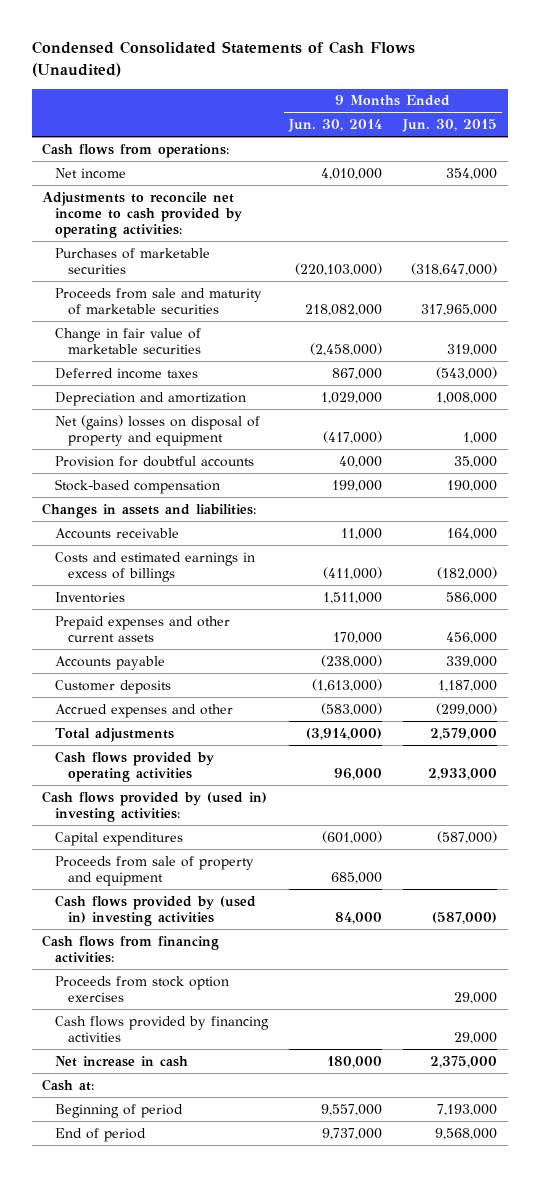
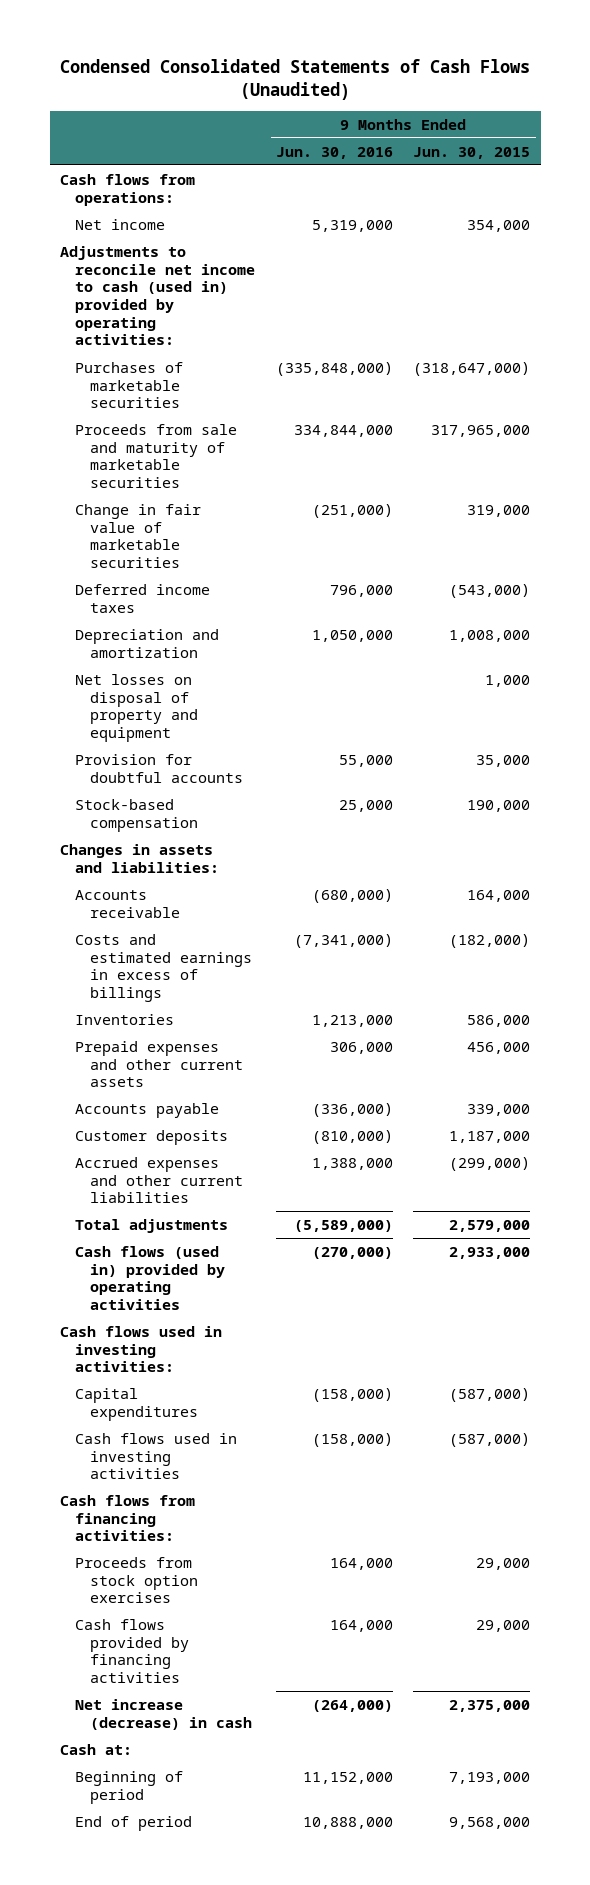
[288,119,383,133] Jun. 30, 2014 -> none
none -> [275,146,393,159] Jun. 30, 2016
[42,191,243,238] Adjustments to reconcile net income to cash provided by operating activities: -> [59,245,256,346] Adjustments to reconcile net income to cash (used in) provided by operating activities:
[55,414,261,446] Net (gains) losses on disposal of property and equipment -> [75,673,199,742] Net losses on disposal of property and equipment
[55,703,234,718] Accrued expenses and other -> [75,1156,244,1204] Accrued expenses and other current liabilities
[55,750,215,782] Cash flows provided by operating activities -> [75,1245,226,1310] Cash flows (used in) provided by operating activities
[42,790,268,822] Cash flows provided by (used in) investing activities: -> [59,1325,222,1373] Cash flows used in investing activities:
[55,855,255,886] Proceeds from sale of property and equipment -> none
[55,894,257,926] Cash flows provided by (used in) investing activities -> [75,1432,238,1480] Cash flows used in investing activities
[55,1055,189,1067] Net increase in cash -> [75,1698,253,1730] Net increase (decrease) in cash

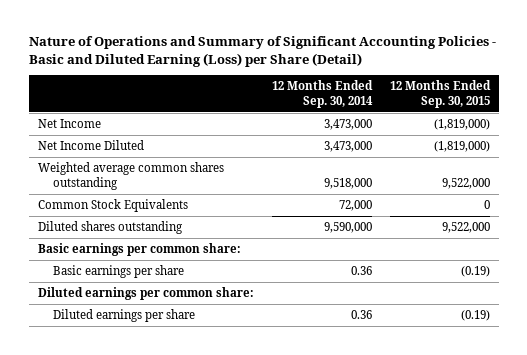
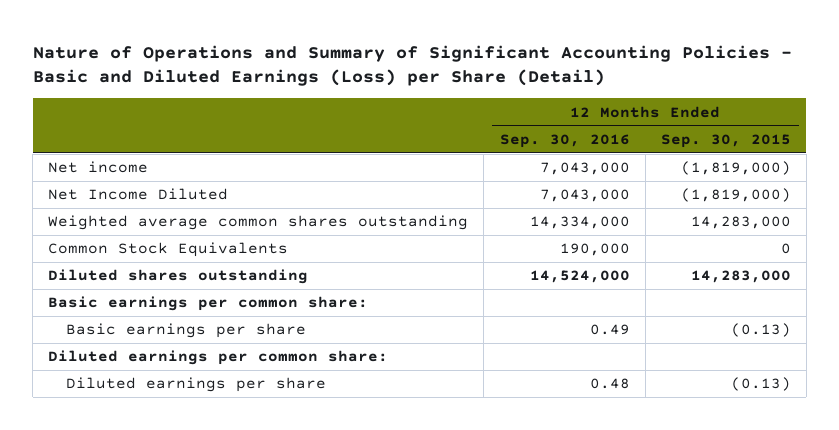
[28,36,496,67] Nature of Operations and Summary of Significant Accounting Policies - Basic and Diluted Earning (Loss) per Share (Detail) -> [32,44,792,87] Nature of Operations and Summary of Significant Accounting Policies - Basic and Diluted Earnings (Loss) per Share (Detail)
[271,80,373,108] 12 Months Ended Sep. 30, 2014 -> none
none -> [499,133,630,148] Sep. 30, 2016
[37,119,101,129] Net Income -> [48,161,149,174] Net income
[441,177,490,189] 9,522,000 -> [690,216,791,230] 14,283,000
[441,222,490,234] 9,522,000 -> [690,270,791,284] 14,283,000
[460,266,490,278] (0.19) -> [730,323,791,338] (0.13)
[460,310,490,322] (0.19) -> [730,377,791,392] (0.13)

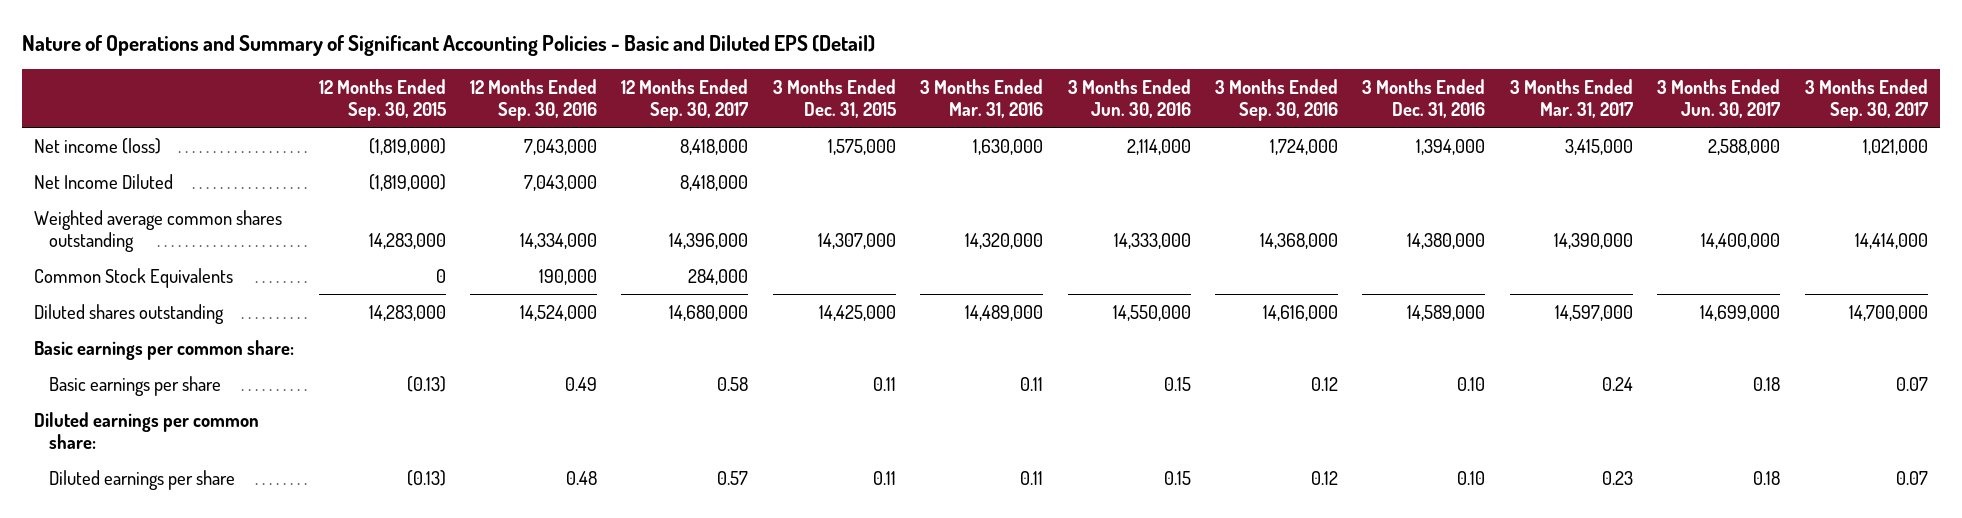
[32,44,792,87] Nature of Operations and Summary of Significant Accounting Policies - Basic and Diluted Earnings (Loss) per Share (Detail) -> [22,34,876,56] Nature of Operations and Summary of Significant Accounting Policies - Basic and Diluted EPS (Detail)
none -> [621,78,749,121] 12 Months Ended Sep. 30, 2017
none -> [772,78,896,118] 3 Months Ended Dec. 31, 2015
none -> [920,78,1044,118] 3 Months Ended Mar. 31, 2016
none -> [1067,78,1191,118] 3 Months Ended Jun. 30, 2016
none -> [1214,78,1338,121] 3 Months Ended Sep. 30, 2016
none -> [1362,78,1486,118] 3 Months Ended Dec. 31, 2016
none -> [1509,78,1633,118] 3 Months Ended Mar. 31, 2017
none -> [1657,78,1781,118] 3 Months Ended Jun. 30, 2017
none -> [1804,78,1928,121] 3 Months Ended Sep. 30, 2017
[48,161,149,174] Net income -> [34,137,162,154] Net income (loss)

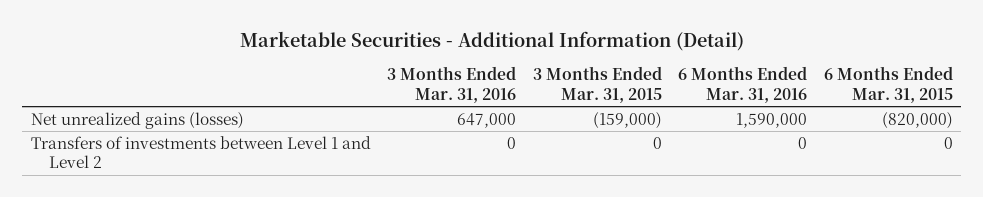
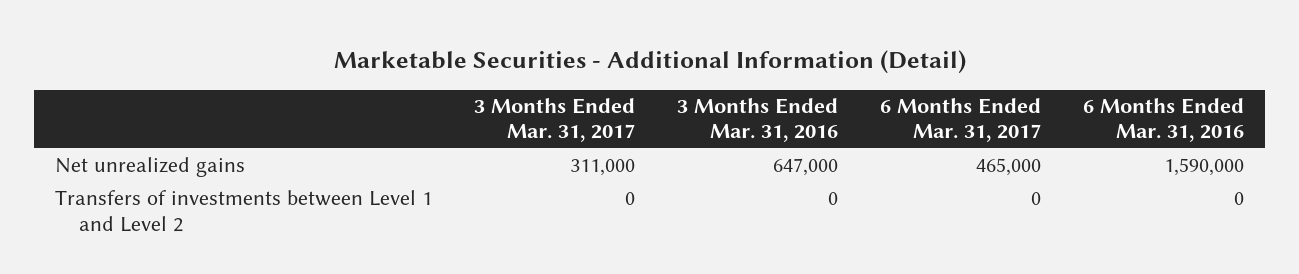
[532,66,662,103] 3 Months Ended Mar. 31, 2015 -> none
[823,66,953,103] 6 Months Ended Mar. 31, 2015 -> none
none -> [474,98,636,143] 3 Months Ended Mar. 31, 2017
none -> [880,98,1042,143] 6 Months Ended Mar. 31, 2017
[30,111,244,129] Net unrealized gains (losses) -> [54,157,245,178] Net unrealized gains

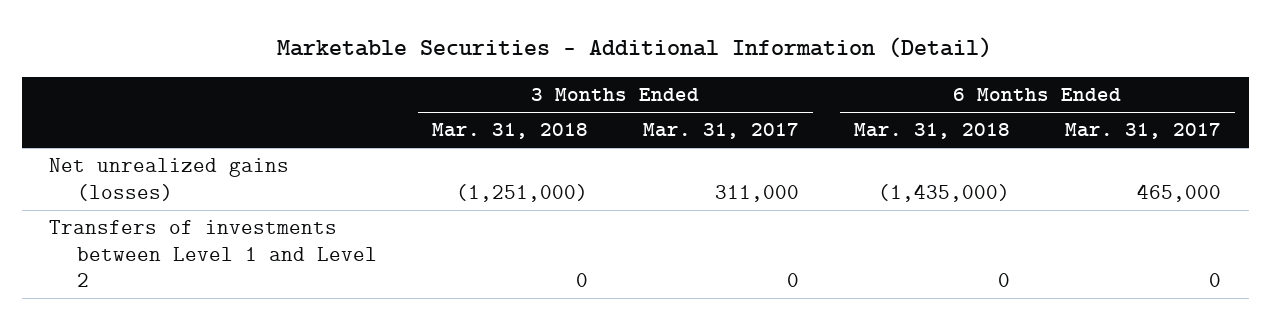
[677,98,839,143] 3 Months Ended Mar. 31, 2016 -> none
[1083,98,1245,143] 6 Months Ended Mar. 31, 2016 -> none
none -> [431,123,588,140] Mar. 31, 2018
none -> [853,123,1010,140] Mar. 31, 2018
[54,157,245,178] Net unrealized gains -> [49,158,290,201] Net unrealized gains (losses)

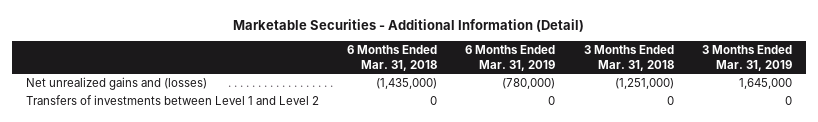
[642,123,799,140] Mar. 31, 2017 -> none
[1065,123,1222,140] Mar. 31, 2017 -> none
none -> [465,45,556,71] 6 Months Ended Mar. 31, 2019
none -> [701,45,792,71] 3 Months Ended Mar. 31, 2019
[49,158,290,201] Net unrealized gains (losses) -> [26,77,208,91] Net unrealized gains and (losses)

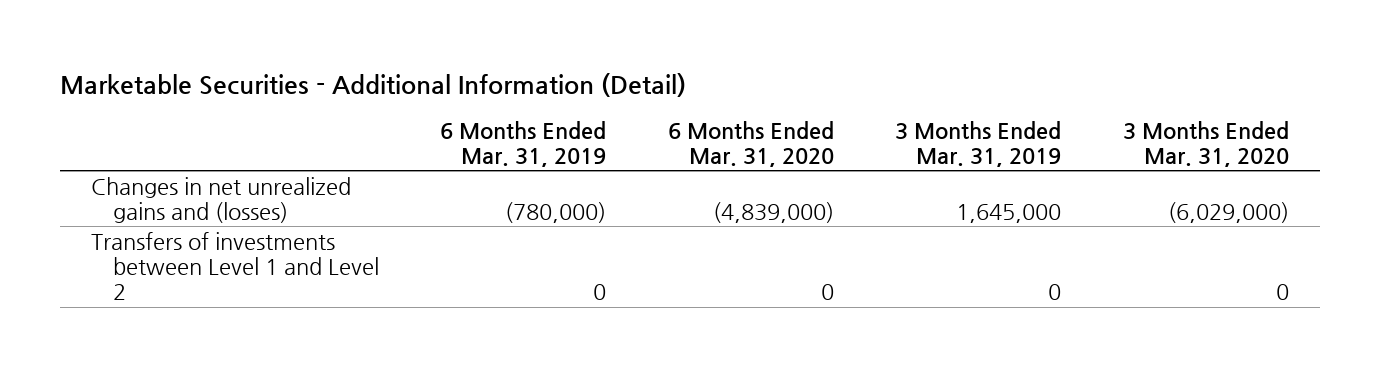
[347,45,438,71] 6 Months Ended Mar. 31, 2018 -> none
[583,45,674,71] 3 Months Ended Mar. 31, 2018 -> none
none -> [667,120,834,167] 6 Months Ended Mar. 31, 2020
none -> [1122,120,1289,167] 3 Months Ended Mar. 31, 2020
[26,77,208,91] Net unrealized gains and (losses) -> [91,176,352,223] Changes in net unrealized gains and (losses)

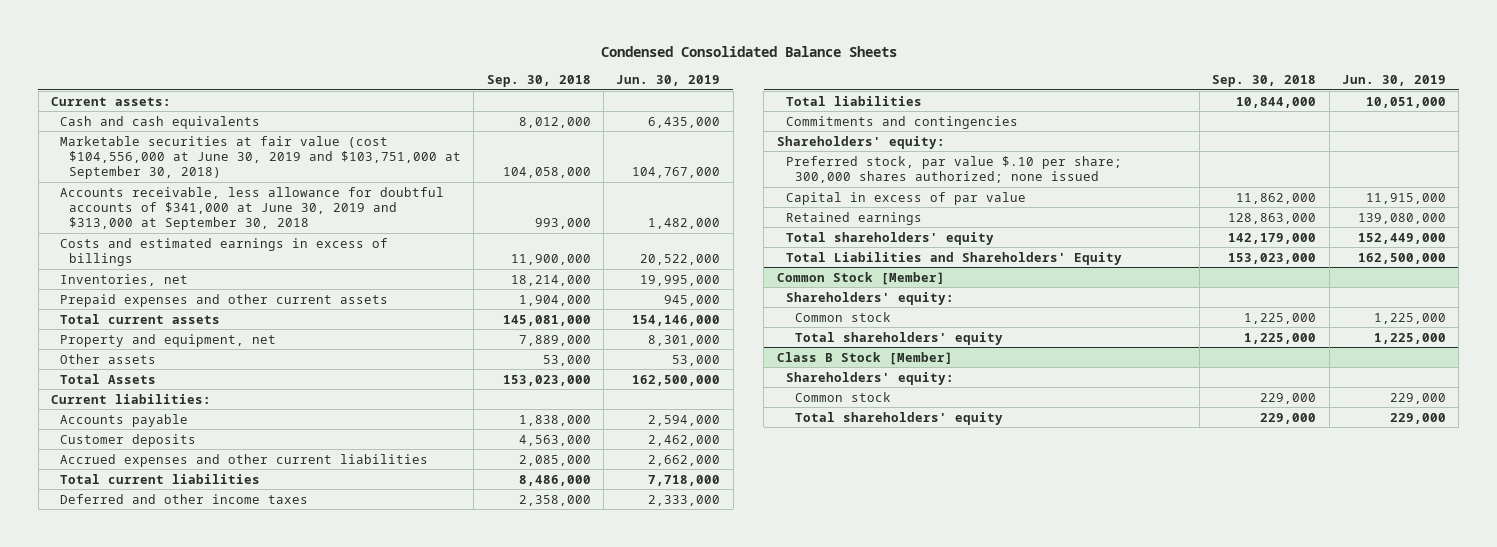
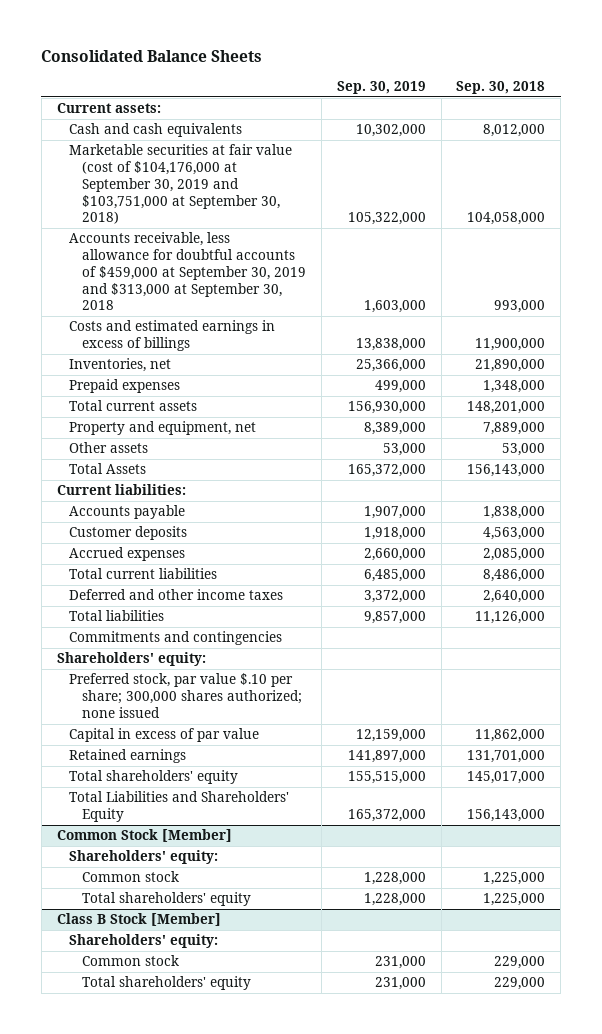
[600,46,897,58] Condensed Consolidated Balance Sheets -> [41,50,263,63] Consolidated Balance Sheets
[616,75,721,87] Jun. 30, 2019 -> none
none -> [336,80,426,94] Sep. 30, 2019
[60,135,462,180] Marketable securities at fair value (cost $104,556,000 at June 30, 2019 and $103,751,000 at September 30, 2018) -> [69,144,293,225] Marketable securities at fair value (cost of $104,176,000 at September 30, 2019 and $103,751,000 at September 30, 2018)
[60,186,445,231] Accounts receivable, less allowance for doubtful accounts of $341,000 at June 30, 2019 and $313,000 at September 30, 2018 -> [69,232,307,311] Accounts receivable, less allowance for doubtful accounts of $459,000 at September 30, 2019 and $313,000 at September 30, 2018
[60,293,389,307] Prepaid expenses and other current assets -> none
[510,274,591,286] 18,214,000 -> [475,359,546,373] 21,890,000
none -> [69,379,181,394] Prepaid expenses
[502,314,591,326] 145,081,000 -> [467,401,546,415] 148,201,000
[502,374,591,386] 153,023,000 -> [467,464,546,478] 156,143,000
[60,453,429,467] Accrued expenses and other current liabilities -> [69,547,186,562] Accrued expenses
[518,494,591,506] 2,358,000 -> [483,590,546,604] 2,640,000
[1236,96,1317,108] 10,844,000 -> [475,611,546,625] 11,126,000
[1228,212,1317,224] 128,863,000 -> [467,750,546,764] 131,701,000
[1228,232,1317,244] 142,179,000 -> [467,771,546,785] 145,017,000
[1228,252,1317,264] 153,023,000 -> [467,809,546,823] 156,143,000

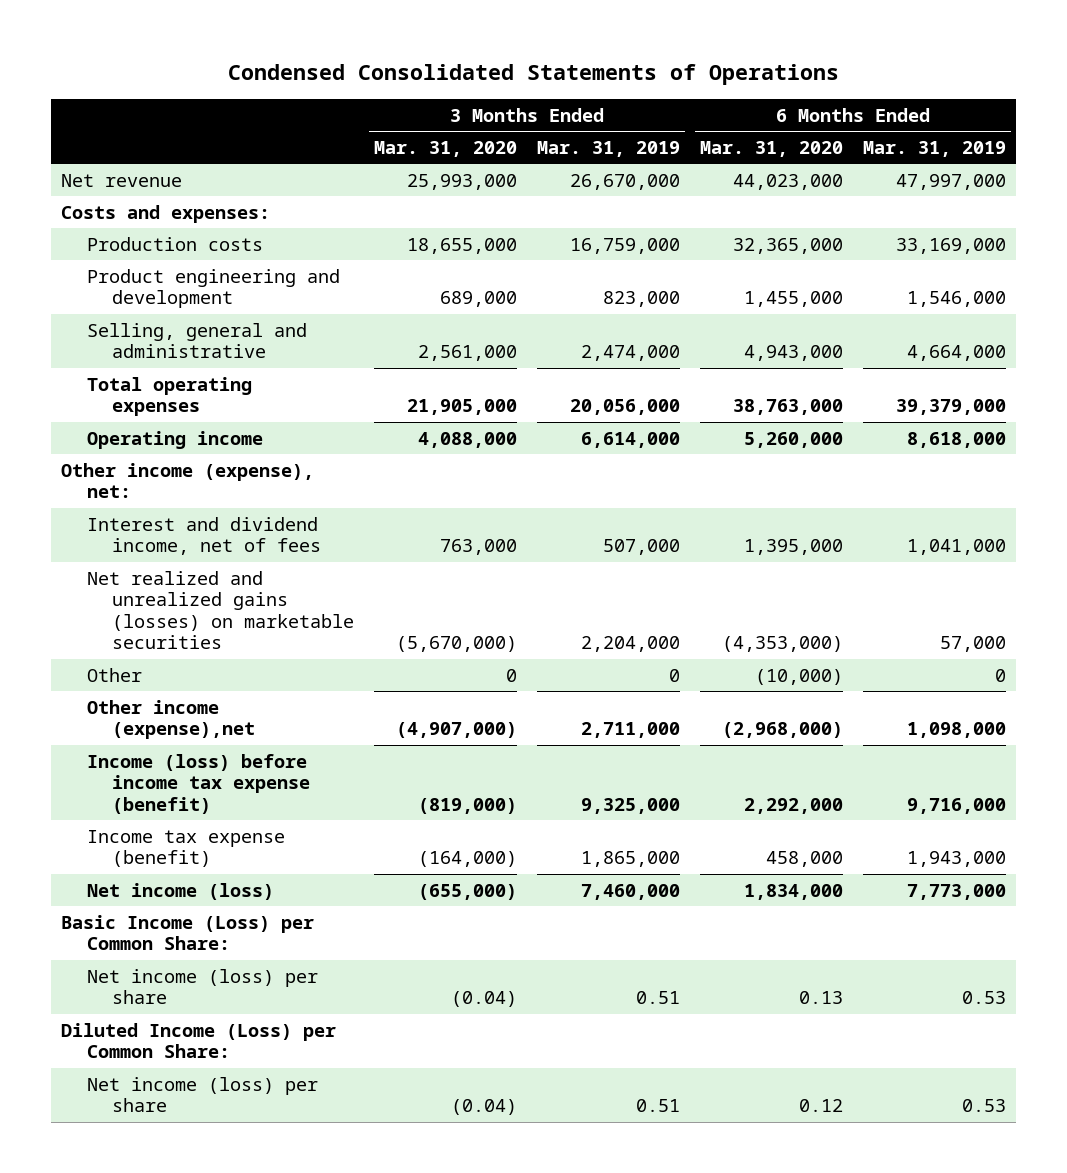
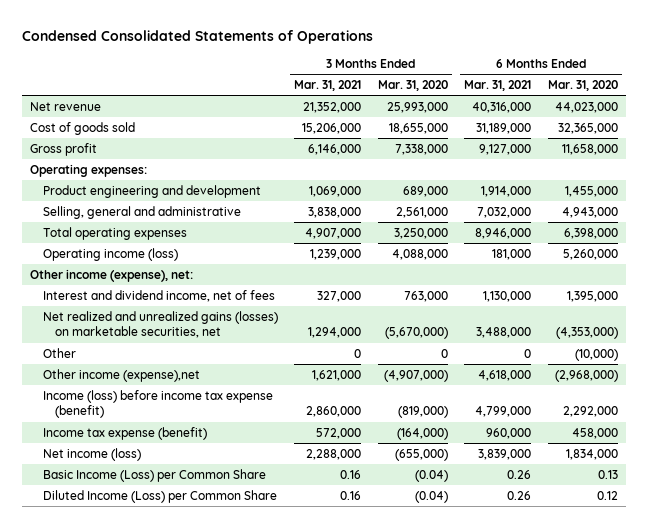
[537,140,681,157] Mar. 31, 2019 -> none
[862,140,1006,157] Mar. 31, 2019 -> none
none -> [294,79,362,91] Mar. 31, 2021
none -> [464,79,532,91] Mar. 31, 2021
[61,204,271,223] Costs and expenses: -> none
[86,236,263,251] Production costs -> [30,121,136,135] Cost of goods sold
none -> [30,142,98,156] Gross profit
none -> [30,163,148,177] Operating expenses:
[407,399,518,416] 21,905,000 -> [393,227,448,239] 3,250,000
[732,399,843,416] 38,763,000 -> [563,227,618,239] 6,398,000
[86,430,263,449] Operating income -> [42,247,178,261] Operating income (loss)
[86,570,355,650] Net realized and unrealized gains (losses) on marketable securities -> [42,310,278,339] Net realized and unrealized gains (losses) on marketable securities, net
[61,914,315,951] Basic Income (Loss) per Common Share: -> none
[61,1022,337,1059] Diluted Income (Loss) per Common Share: -> none
[86,968,318,1005] Net income (loss) per share -> [42,468,266,482] Basic Income (Loss) per Common Share
[86,1076,318,1113] Net income (loss) per share -> [42,489,277,503] Diluted Income (Loss) per Common Share

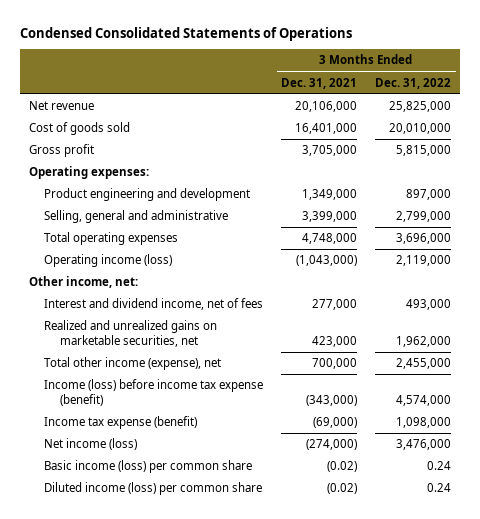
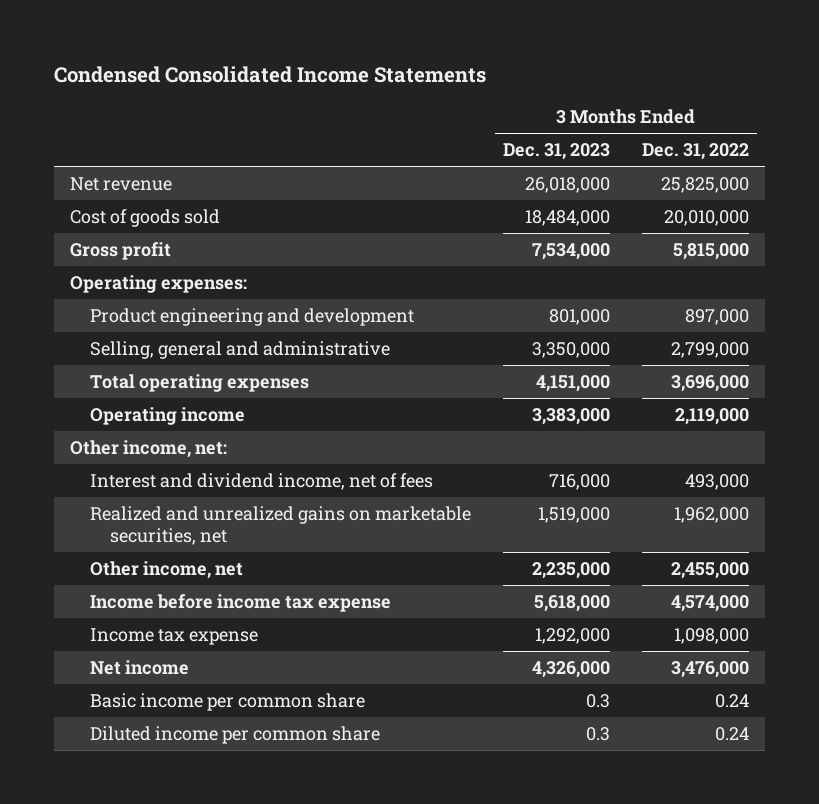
[19,26,352,41] Condensed Consolidated Statements of Operations -> [54,66,487,84] Condensed Consolidated Income Statements
[281,77,358,89] Dec. 31, 2021 -> none
none -> [503,143,611,161] Dec. 31, 2023
[44,254,173,268] Operating income (loss) -> [90,406,246,425] Operating income
[44,357,222,371] Total other income (expense), net -> [90,560,244,579] Other income, net
[44,379,264,406] Income (loss) before income tax expense (benefit) -> [90,593,392,612] Income before income tax expense
[44,416,198,430] Income tax expense (benefit) -> [90,627,259,645] Income tax expense
[44,438,138,451] Net income (loss) -> [90,659,190,675] Net income
[44,460,253,474] Basic income (loss) per common share -> [90,692,366,711] Basic income per common share
[44,482,263,496] Diluted income (loss) per common share -> [90,725,381,744] Diluted income per common share

